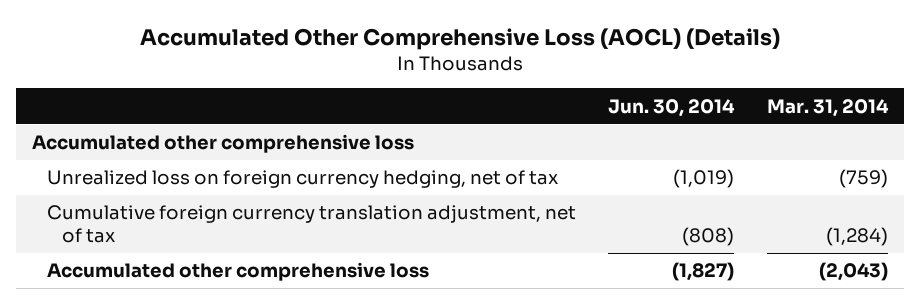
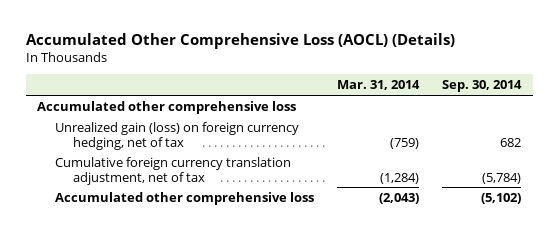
[608,98,736,117] Jun. 30, 2014 -> none
none -> [442,80,523,93] Sep. 30, 2014
[47,170,559,189] Unrealized loss on foreign currency hedging, net of tax -> [54,121,299,150] Unrealized gain (loss) on foreign currency hedging, net of tax

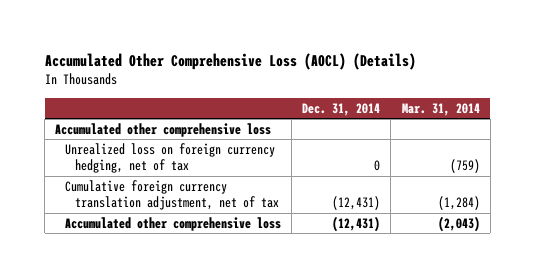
[442,80,523,93] Sep. 30, 2014 -> none
none -> [302,102,381,116] Dec. 31, 2014
[54,121,299,150] Unrealized gain (loss) on foreign currency hedging, net of tax -> [65,142,276,174] Unrealized loss on foreign currency hedging, net of tax

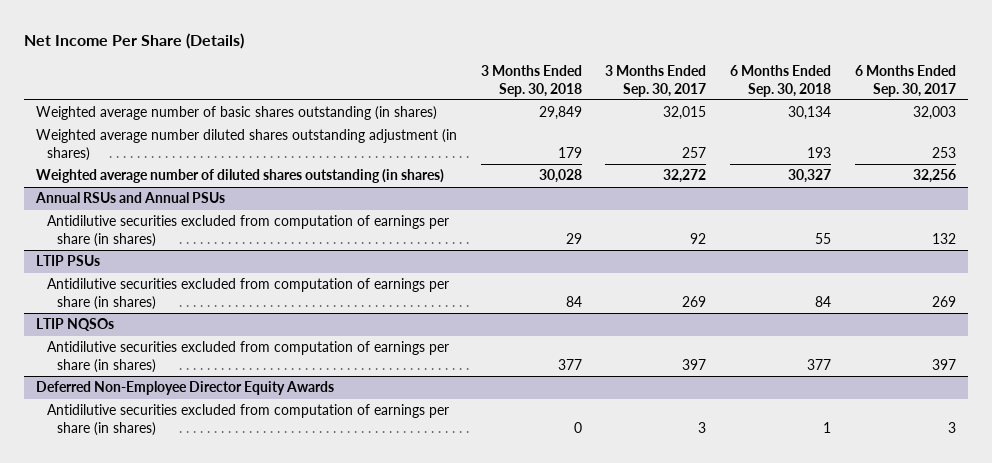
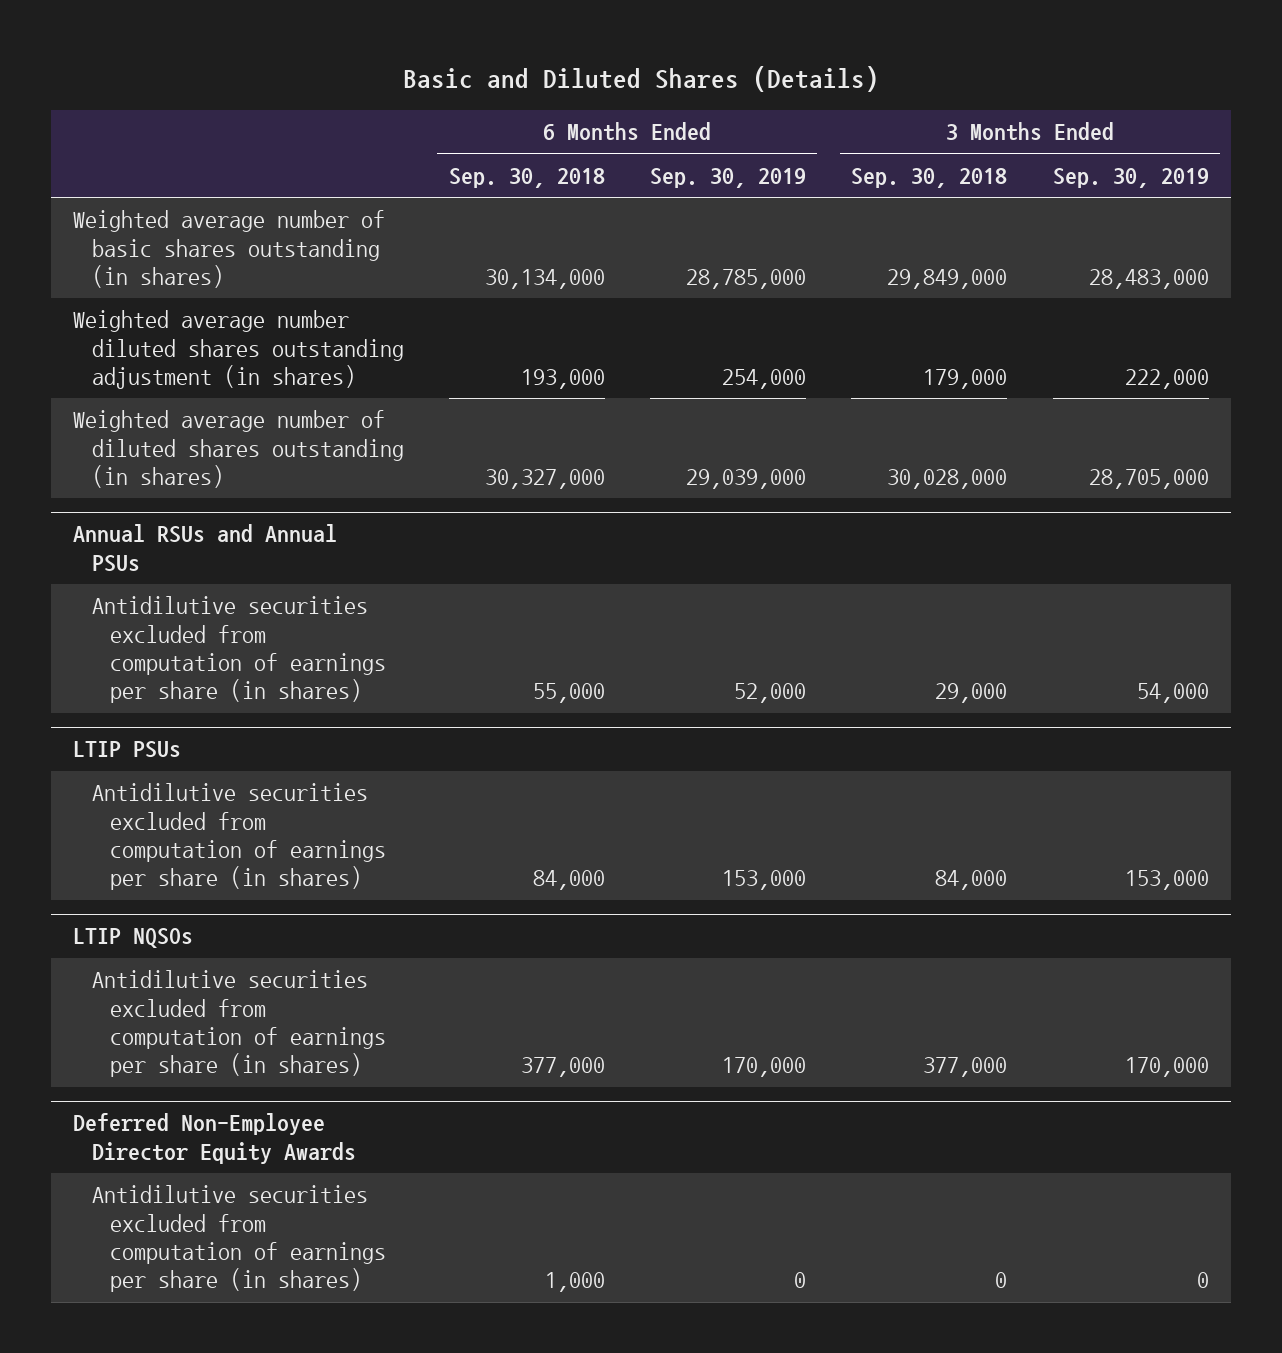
[24,32,245,49] Net Income Per Share (Details) -> [402,65,879,92] Basic and Diluted Shares (Details)
[605,65,707,97] 3 Months Ended Sep. 30, 2017 -> none
[854,65,956,97] 6 Months Ended Sep. 30, 2017 -> none
none -> [650,167,807,188] Sep. 30, 2019
none -> [1052,167,1209,188] Sep. 30, 2019
[538,106,582,121] 29,849 -> [887,269,1008,290] 29,849,000
[788,106,832,121] 30,134 -> [484,269,605,290] 30,134,000
[557,146,582,158] 179 -> [923,369,1008,390] 179,000
[807,146,832,158] 193 -> [520,369,605,390] 193,000
[538,169,582,184] 30,028 -> [887,469,1008,490] 30,028,000
[788,169,832,184] 30,327 -> [484,469,605,490] 30,327,000
[565,232,582,244] 29 -> [935,683,1008,704] 29,000
[815,232,832,244] 55 -> [532,683,605,704] 55,000
[565,295,582,307] 84 -> [935,870,1008,891] 84,000
[815,295,832,307] 84 -> [532,870,605,891] 84,000
[557,358,582,370] 377 -> [923,1057,1008,1078] 377,000
[807,358,832,370] 377 -> [520,1057,605,1078] 377,000
[823,421,832,433] 1 -> [544,1272,605,1293] 1,000

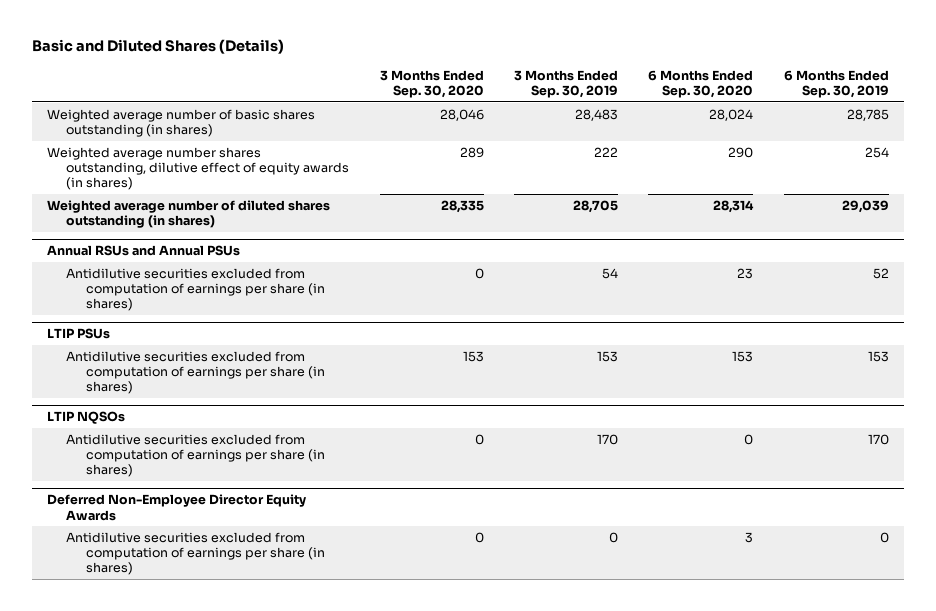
[448,167,605,188] Sep. 30, 2018 -> none
[851,167,1008,188] Sep. 30, 2018 -> none
none -> [379,69,484,98] 3 Months Ended Sep. 30, 2020
none -> [648,69,754,98] 6 Months Ended Sep. 30, 2020
[686,269,807,290] 28,785,000 -> [846,108,889,121] 28,785
[1088,269,1209,290] 28,483,000 -> [575,108,619,121] 28,483
[73,310,404,390] Weighted average number diluted shares outstanding adjustment (in shares) -> [46,146,350,191] Weighted average number shares outstanding, dilutive effect of equity awards (in shares)
[722,369,807,390] 254,000 -> [864,146,889,158] 254
[1124,369,1209,390] 222,000 -> [594,146,619,157] 222
[686,469,807,490] 29,039,000 -> [841,199,889,213] 29,039
[1088,469,1209,490] 28,705,000 -> [573,199,619,213] 28,705
[734,683,807,704] 52,000 -> [872,267,889,279] 52
[1136,683,1209,704] 54,000 -> [602,267,619,279] 54
[722,870,807,891] 153,000 -> [867,350,889,362] 153
[1124,870,1209,891] 153,000 -> [597,350,619,362] 153
[722,1057,807,1078] 170,000 -> [867,433,889,445] 170
[1124,1057,1209,1078] 170,000 -> [597,433,619,445] 170

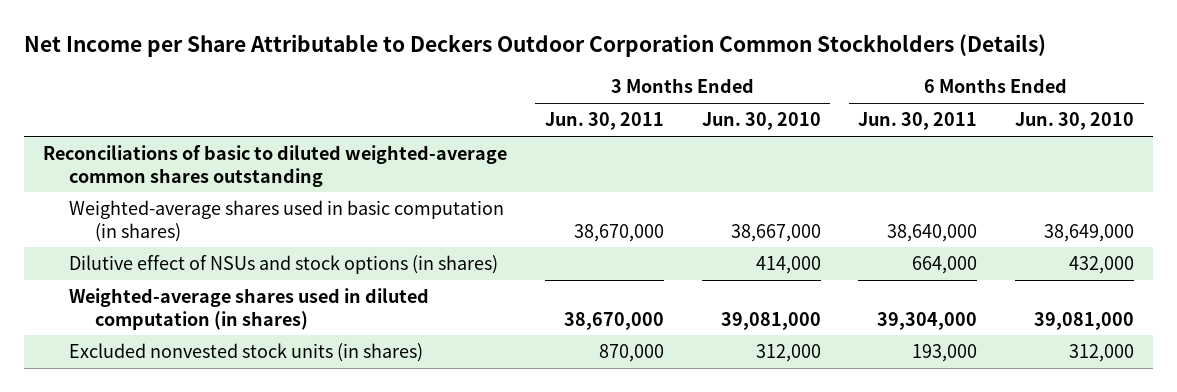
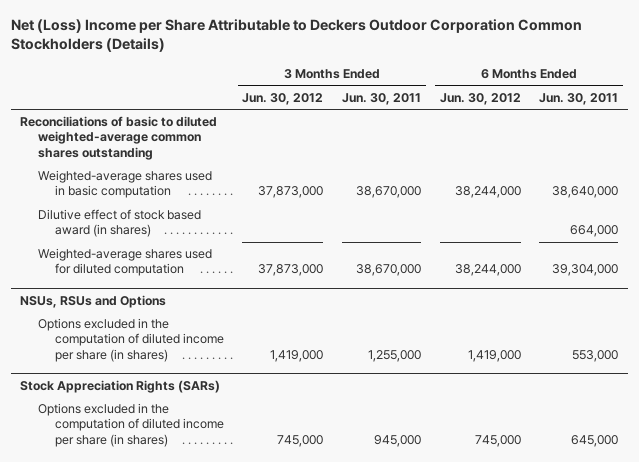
[24,34,1047,58] Net Income per Share Attributable to Deckers Outdoor Corporation Common Stockholders (Details) -> [10,19,582,53] Net (Loss) Income per Share Attributable to Deckers Outdoor Corporation Common Stockholders (Details)
[701,112,821,131] Jun. 30, 2010 -> none
[1015,112,1135,131] Jun. 30, 2010 -> none
none -> [242,92,324,105] Jun. 30, 2012
none -> [439,92,521,105] Jun. 30, 2012
[69,200,505,242] Weighted-average shares used in basic computation (in shares) -> [37,170,212,199] Weighted-average shares used in basic computation
[69,255,499,275] Dilutive effect of NSUs and stock options (in shares) -> [37,209,201,238] Dilutive effect of stock based award (in shares)
[69,288,430,330] Weighted-average shares used in diluted computation (in shares) -> [37,248,212,277] Weighted-average shares used for diluted computation
none -> [20,294,167,308] NSUs, RSUs and Options
[69,343,424,363] Excluded nonvested stock units (in shares) -> [37,318,224,362] Options excluded in the computation of diluted income per share (in shares)
[598,344,664,363] 870,000 -> [368,349,422,362] 1,255,000
[912,344,978,363] 193,000 -> [572,349,619,362] 553,000
none -> [20,379,221,393] Stock Appreciation Rights (SARs)
none -> [37,403,224,447] Options excluded in the computation of diluted income per share (in shares)

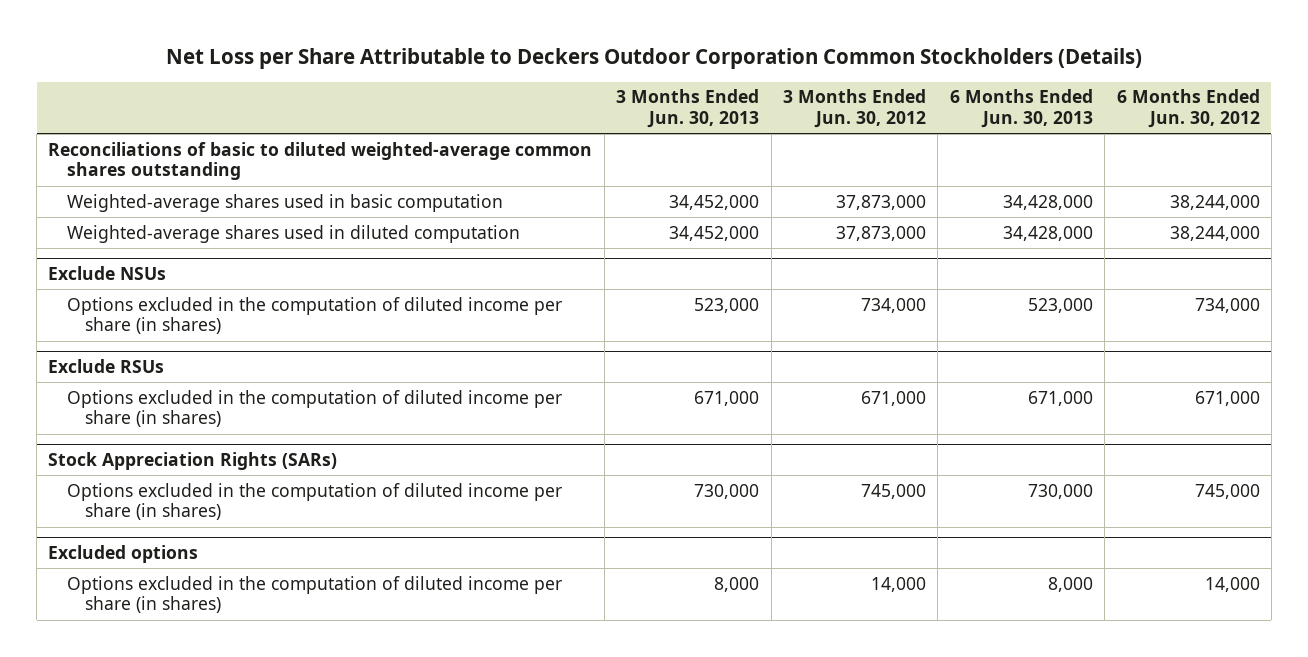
[10,19,582,53] Net (Loss) Income per Share Attributable to Deckers Outdoor Corporation Common Stockholders (Details) -> [165,47,1142,69] Net Loss per Share Attributable to Deckers Outdoor Corporation Common Stockholders (Details)
[342,92,422,105] Jun. 30, 2011 -> none
[539,92,619,105] Jun. 30, 2011 -> none
none -> [616,89,760,128] 3 Months Ended Jun. 30, 2013
none -> [949,89,1093,128] 6 Months Ended Jun. 30, 2013
[37,209,201,238] Dilutive effect of stock based award (in shares) -> none
[20,294,167,308] NSUs, RSUs and Options -> none
[37,248,212,277] Weighted-average shares used for diluted computation -> [66,224,520,243] Weighted-average shares used in diluted computation
none -> [48,266,167,281] Exclude NSUs
[270,349,324,362] 1,419,000 -> [860,297,926,313] 734,000
[467,349,521,362] 1,419,000 -> [1194,297,1260,313] 734,000
none -> [48,359,165,374] Exclude RSUs
none -> [66,389,562,428] Options excluded in the computation of diluted income per share (in shares)
none -> [48,545,199,564] Excluded options
none -> [66,575,562,614] Options excluded in the computation of diluted income per share (in shares)

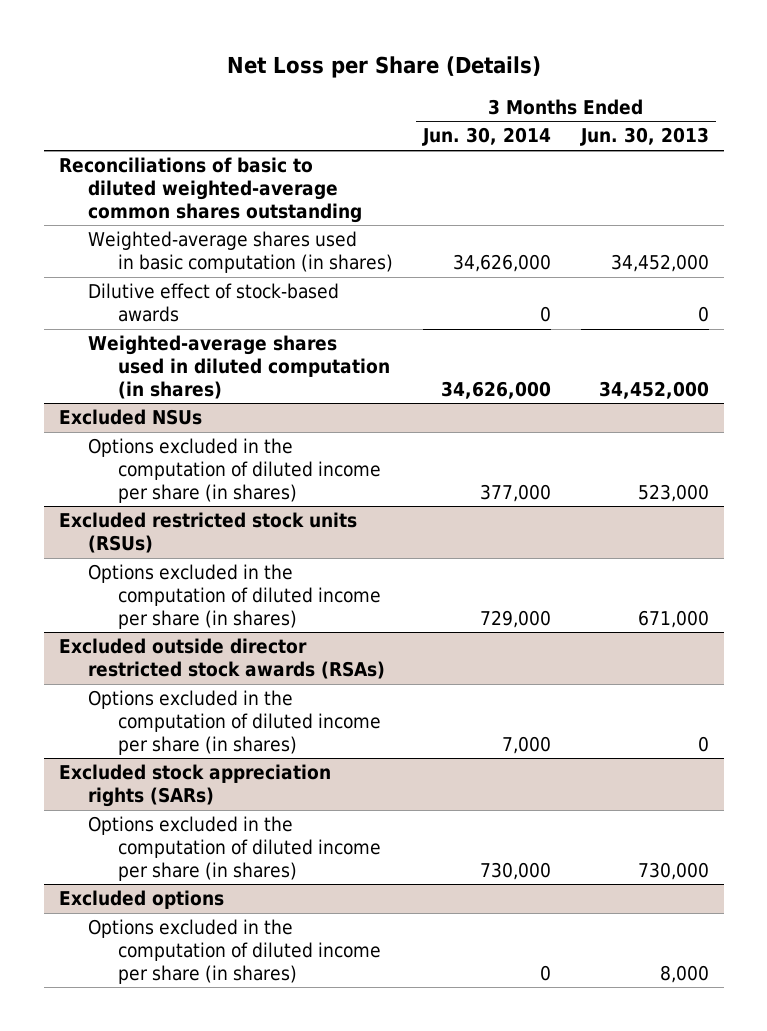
[165,47,1142,69] Net Loss per Share Attributable to Deckers Outdoor Corporation Common Stockholders (Details) -> [226,56,541,79] Net Loss per Share (Details)
[782,89,926,128] 3 Months Ended Jun. 30, 2012 -> none
[949,89,1093,128] 6 Months Ended Jun. 30, 2013 -> none
[1116,89,1260,128] 6 Months Ended Jun. 30, 2012 -> none
none -> [421,127,551,147] Jun. 30, 2014
[48,266,167,281] Exclude NSUs -> none
[66,193,503,212] Weighted-average shares used in basic computation -> [88,231,394,274] Weighted-average shares used in basic computation (in shares)
none -> [88,283,340,323] Dilutive effect of stock-based awards
[66,224,520,243] Weighted-average shares used in diluted computation -> [88,335,391,399] Weighted-average shares used in diluted computation (in shares)
none -> [58,409,202,426] Excluded NSUs
[48,359,165,374] Exclude RSUs -> none
none -> [58,512,357,554] Excluded restricted stock units (RSUs)
none -> [58,638,386,680] Excluded outside director restricted stock awards (RSAs)
none -> [88,690,382,755] Options excluded in the computation of diluted income per share (in shares)
[48,452,338,471] Stock Appreciation Rights (SARs) -> [58,764,331,808] Excluded stock appreciation rights (SARs)

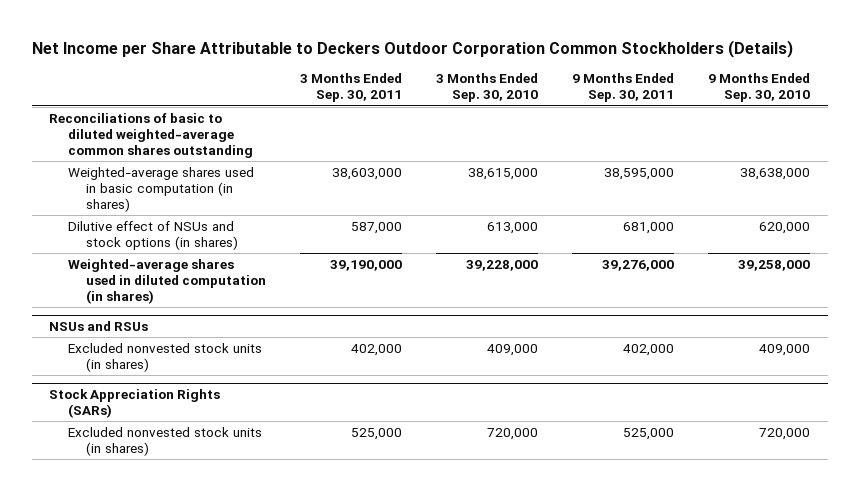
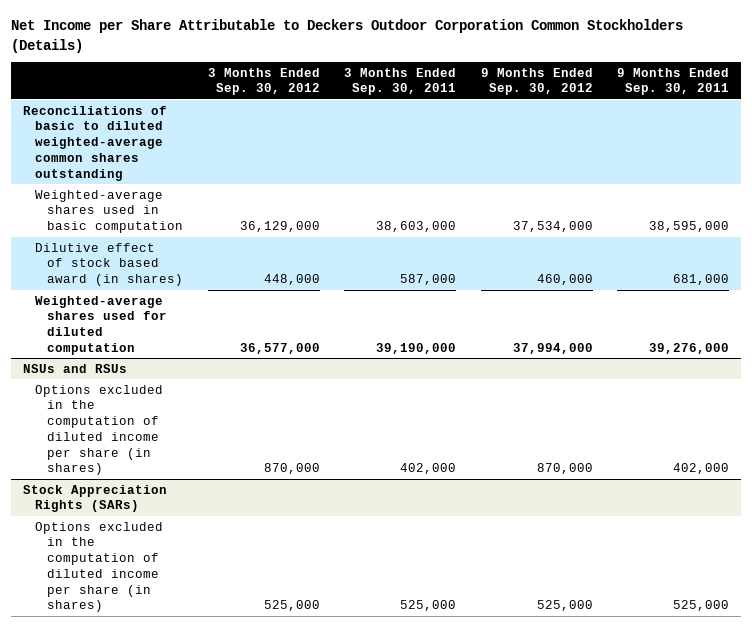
[436,73,539,103] 3 Months Ended Sep. 30, 2010 -> none
[708,73,811,103] 9 Months Ended Sep. 30, 2010 -> none
none -> [207,67,320,96] 3 Months Ended Sep. 30, 2012
none -> [480,67,593,96] 9 Months Ended Sep. 30, 2012
[67,166,254,212] Weighted-average shares used in basic computation (in shares) -> [35,189,184,234] Weighted-average shares used in basic computation
[67,220,239,250] Dilutive effect of NSUs and stock options (in shares) -> [35,242,184,287] Dilutive effect of stock based award (in shares)
[67,258,267,304] Weighted-average shares used in diluted computation (in shares) -> [35,295,168,355] Weighted-average shares used for diluted computation
[67,342,262,372] Excluded nonvested stock units (in shares) -> [35,384,164,476] Options excluded in the computation of diluted income per share (in shares)
[67,426,262,456] Excluded nonvested stock units (in shares) -> [35,521,164,613] Options excluded in the computation of diluted income per share (in shares)

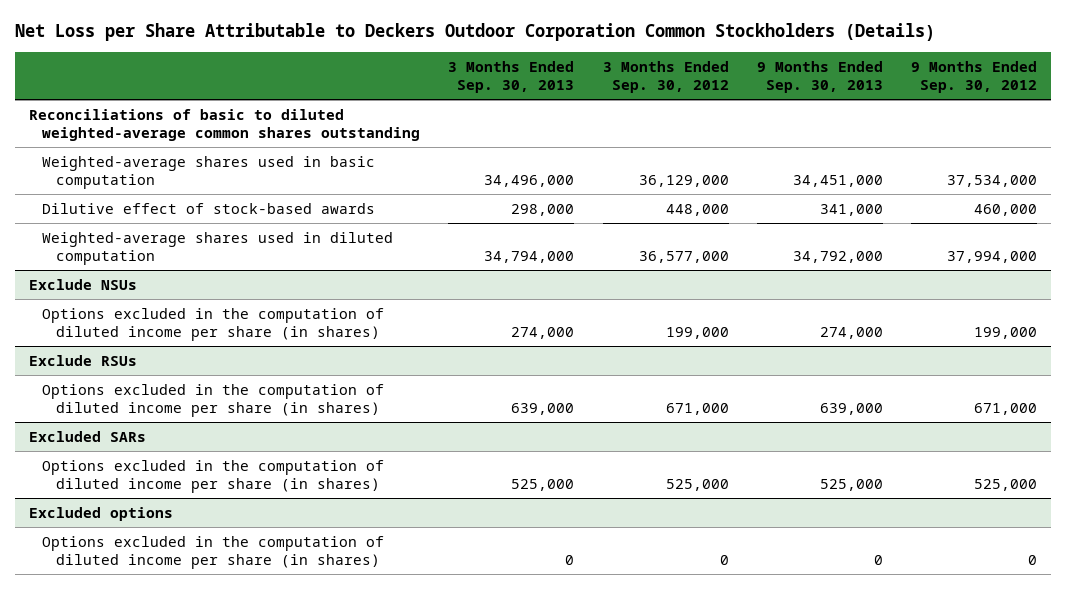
[11,19,684,53] Net Income per Share Attributable to Deckers Outdoor Corporation Common Stockholders (Details) -> [14,23,935,42] Net Loss per Share Attributable to Deckers Outdoor Corporation Common Stockholders (Details)
[344,67,457,96] 3 Months Ended Sep. 30, 2011 -> none
[616,67,729,96] 9 Months Ended Sep. 30, 2011 -> none
none -> [448,60,575,94] 3 Months Ended Sep. 30, 2013
none -> [756,60,883,94] 9 Months Ended Sep. 30, 2013
[23,363,128,373] NSUs and RSUs -> none
[23,484,168,513] Stock Appreciation Rights (SARs) -> none
[35,242,184,287] Dilutive effect of stock based award (in shares) -> [42,202,376,214] Dilutive effect of stock-based awards
[35,295,168,355] Weighted-average shares used for diluted computation -> [42,231,394,266] Weighted-average shares used in diluted computation
none -> [28,278,137,290] Exclude NSUs
[263,463,320,475] 870,000 -> [665,327,729,340] 199,000
[536,463,593,475] 870,000 -> [973,327,1037,340] 199,000
none -> [28,354,137,366] Exclude RSUs
none -> [42,383,385,418] Options excluded in the computation of diluted income per share (in shares)
none -> [28,430,146,442] Excluded SARs
none -> [28,506,173,521] Excluded options
none -> [42,535,385,570] Options excluded in the computation of diluted income per share (in shares)

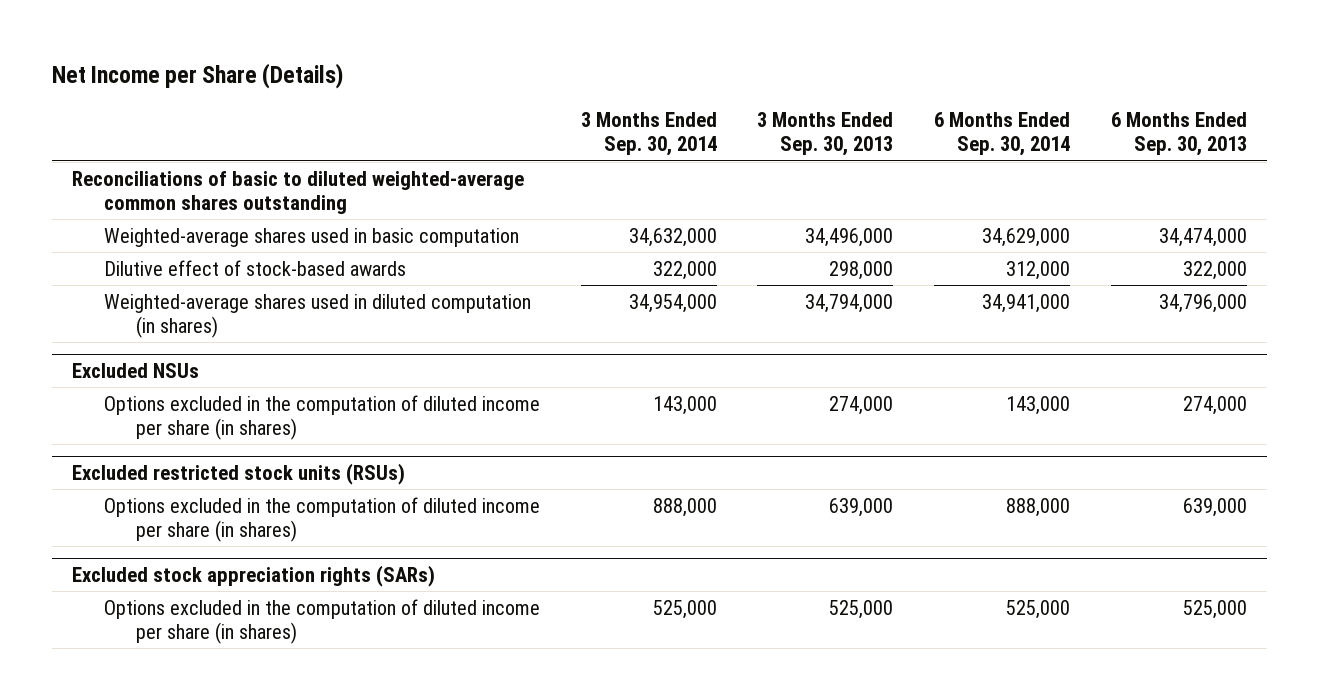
[14,23,935,42] Net Loss per Share Attributable to Deckers Outdoor Corporation Common Stockholders (Details) -> [51,63,343,90] Net Income per Share (Details)
[602,60,729,94] 3 Months Ended Sep. 30, 2012 -> none
[756,60,883,94] 9 Months Ended Sep. 30, 2013 -> none
[910,60,1037,94] 9 Months Ended Sep. 30, 2012 -> none
none -> [580,112,717,157] 3 Months Ended Sep. 30, 2014
none -> [933,112,1070,157] 6 Months Ended Sep. 30, 2014
none -> [1110,112,1247,157] 6 Months Ended Sep. 30, 2013
[28,278,137,290] Exclude NSUs -> none
[42,231,394,266] Weighted-average shares used in diluted computation -> [103,293,531,338] Weighted-average shares used in diluted computation (in shares)
none -> [72,362,200,378] Excluded NSUs
[28,354,137,366] Exclude RSUs -> none
none -> [72,462,406,485] Excluded restricted stock units (RSUs)
[28,430,146,442] Excluded SARs -> none
none -> [72,564,436,587] Excluded stock appreciation rights (SARs)
[28,506,173,521] Excluded options -> none
[42,535,385,570] Options excluded in the computation of diluted income per share (in shares) -> none

